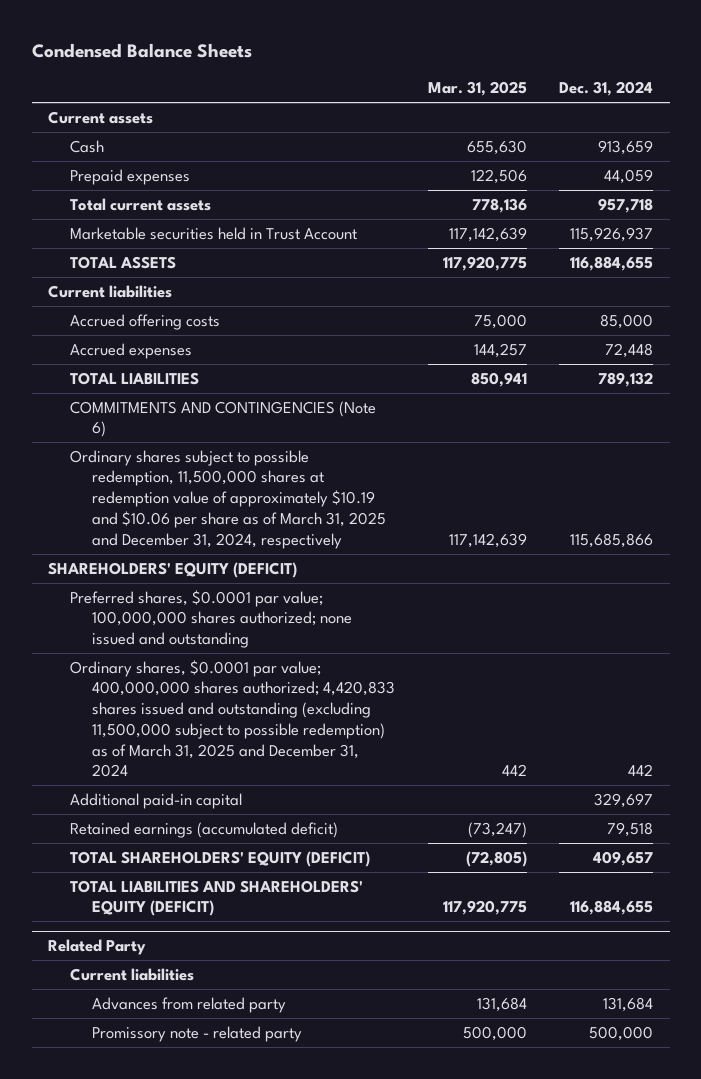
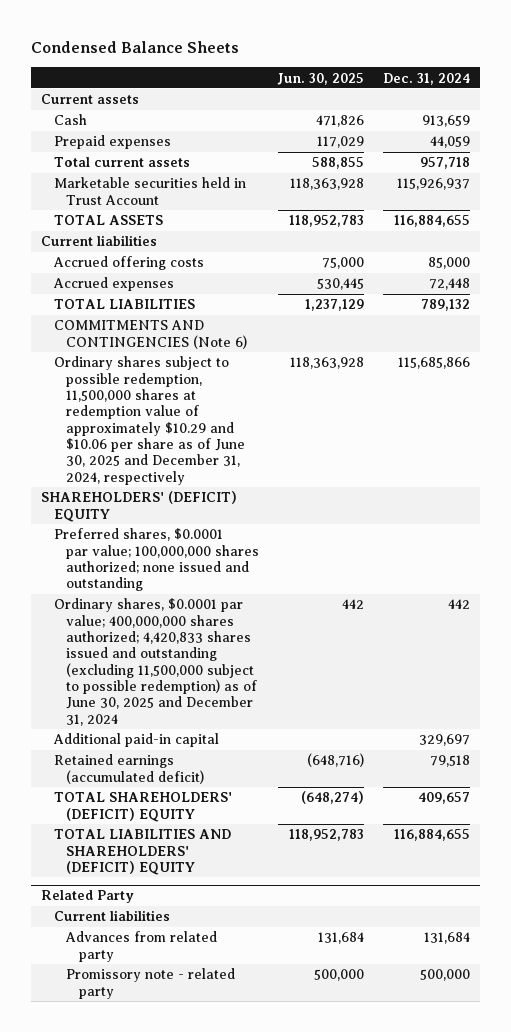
[427,81,527,97] Mar. 31, 2025 -> none
none -> [277,72,365,85] Jun. 30, 2025
[69,449,386,549] Ordinary shares subject to possible redemption, 11,500,000 shares at redemption value of approximately $10.19 and $10.06 per share as of March 31, 2025 and December 31, 2024, respectively -> [53,356,246,485] Ordinary shares subject to possible redemption, 11,500,000 shares at redemption value of approximately $10.29 and $10.06 per share as of June 30, 2025 and December 31, 2024, respectively
[48,561,298,578] SHAREHOLDERS' EQUITY (DEFICIT) -> [40,491,237,522] SHAREHOLDERS' (DEFICIT) EQUITY
[69,659,395,778] Ordinary shares, $0.0001 par value; 400,000,000 shares authorized; 4,420,833 shares issued and outstanding (excluding 11,500,000 subject to possible redemption) as of March 31, 2025 and December 31, 2024 -> [53,598,258,726] Ordinary shares, $0.0001 par value; 400,000,000 shares authorized; 4,420,833 shares issued and outstanding (excluding 11,500,000 subject to possible redemption) as of June 30, 2025 and December 31, 2024
[69,850,370,867] TOTAL SHAREHOLDERS' EQUITY (DEFICIT) -> [53,792,232,822] TOTAL SHAREHOLDERS' (DEFICIT) EQUITY
[69,879,363,917] TOTAL LIABILITIES AND SHAREHOLDERS' EQUITY (DEFICIT) -> [53,829,231,875] TOTAL LIABILITIES AND SHAREHOLDERS' (DEFICIT) EQUITY

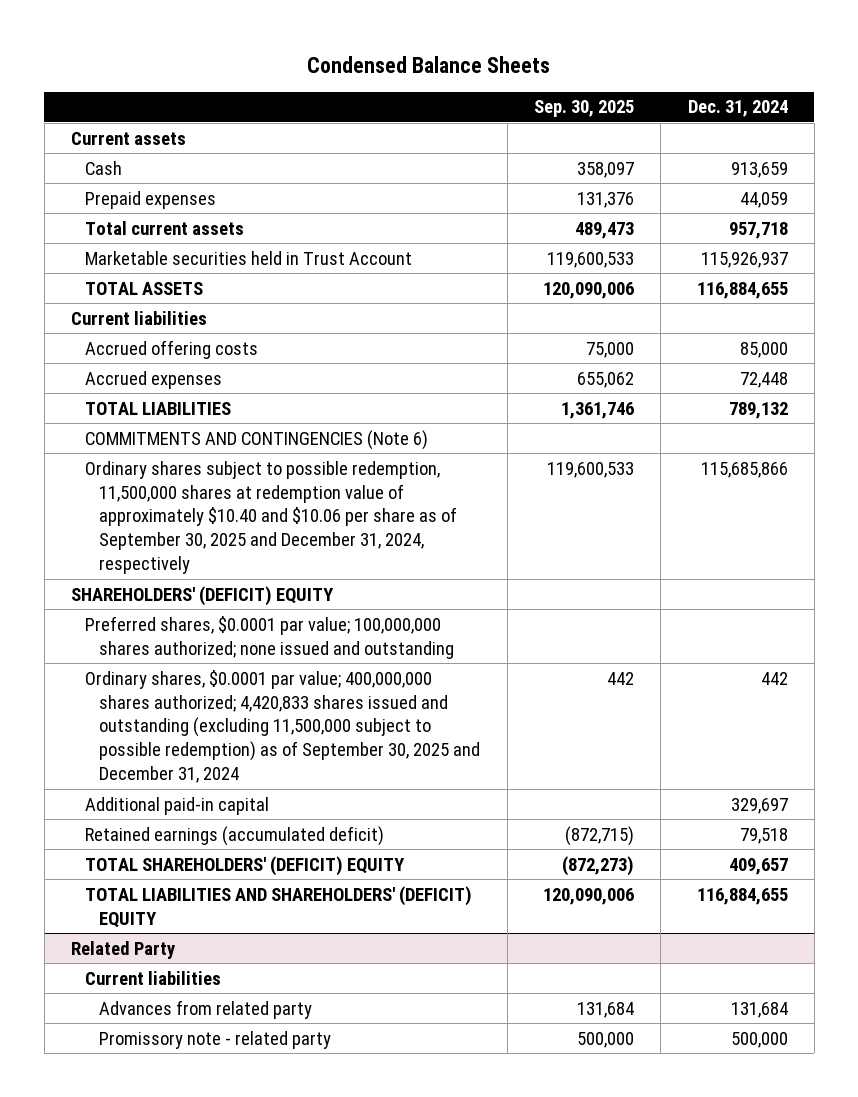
[277,72,365,85] Jun. 30, 2025 -> none
none -> [533,100,634,118] Sep. 30, 2025
[53,356,246,485] Ordinary shares subject to possible redemption, 11,500,000 shares at redemption value of approximately $10.29 and $10.06 per share as of June 30, 2025 and December 31, 2024, respectively -> [85,460,458,575] Ordinary shares subject to possible redemption, 11,500,000 shares at redemption value of approximately $10.40 and $10.06 per share as of September 30, 2025 and December 31, 2024, respectively
[53,598,258,726] Ordinary shares, $0.0001 par value; 400,000,000 shares authorized; 4,420,833 shares issued and outstanding (excluding 11,500,000 subject to possible redemption) as of June 30, 2025 and December 31, 2024 -> [85,669,481,784] Ordinary shares, $0.0001 par value; 400,000,000 shares authorized; 4,420,833 shares issued and outstanding (excluding 11,500,000 subject to possible redemption) as of September 30, 2025 and December 31, 2024

